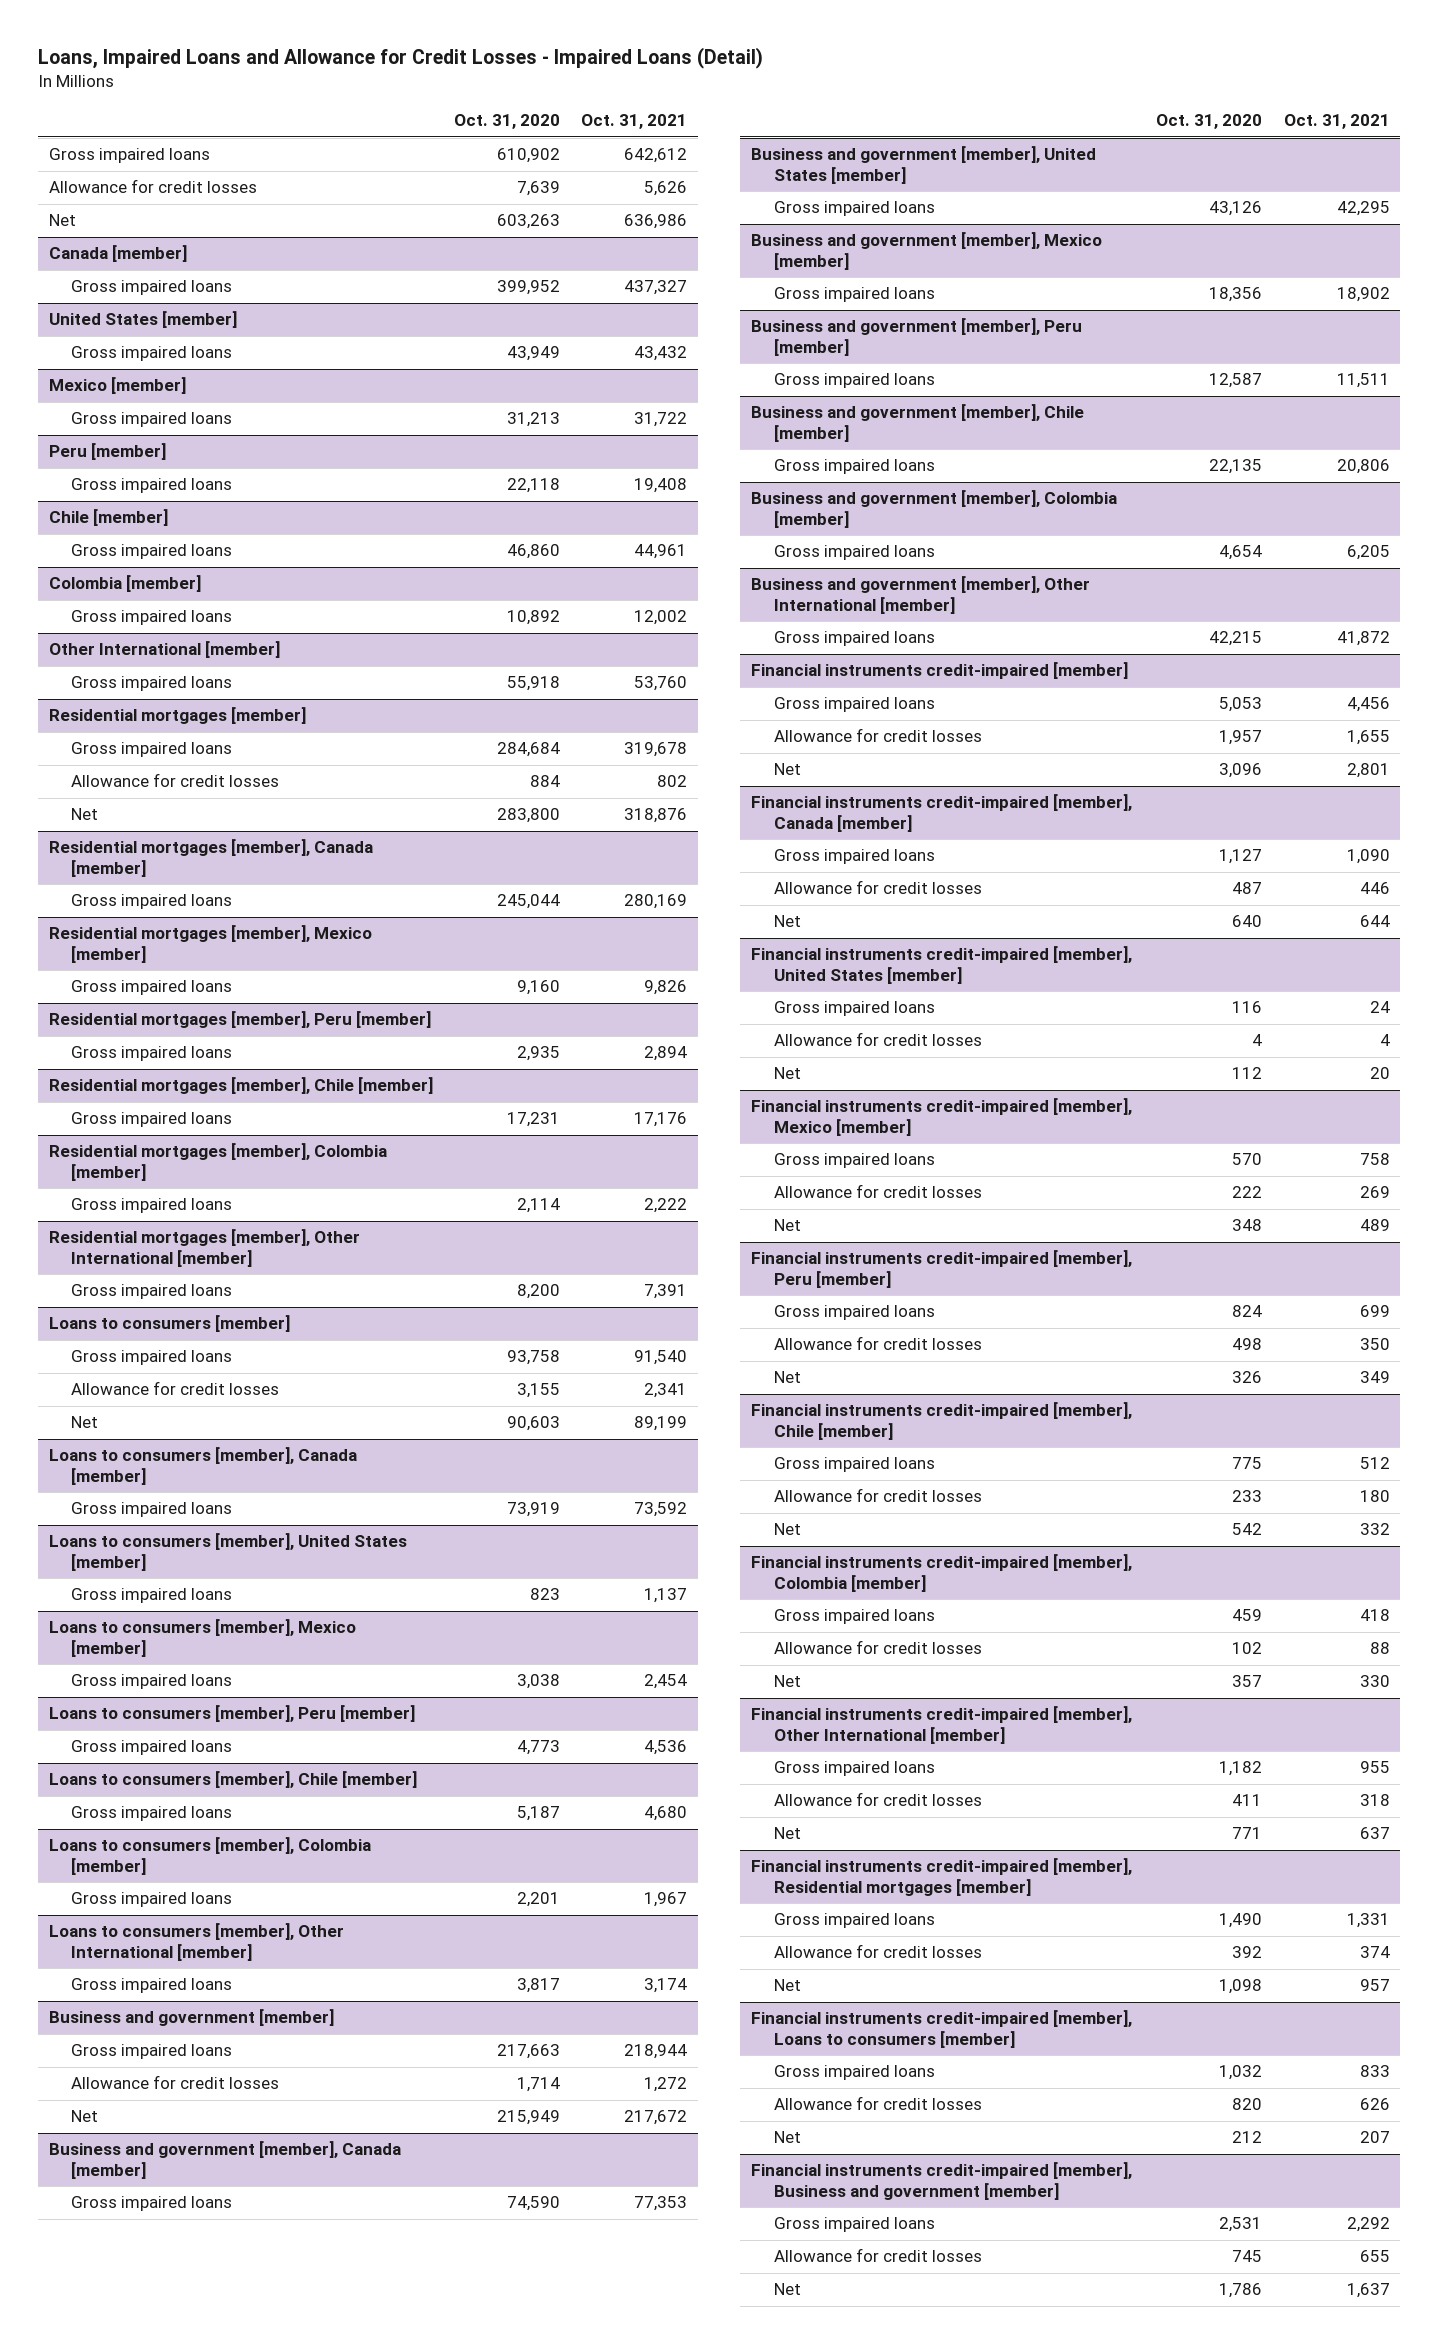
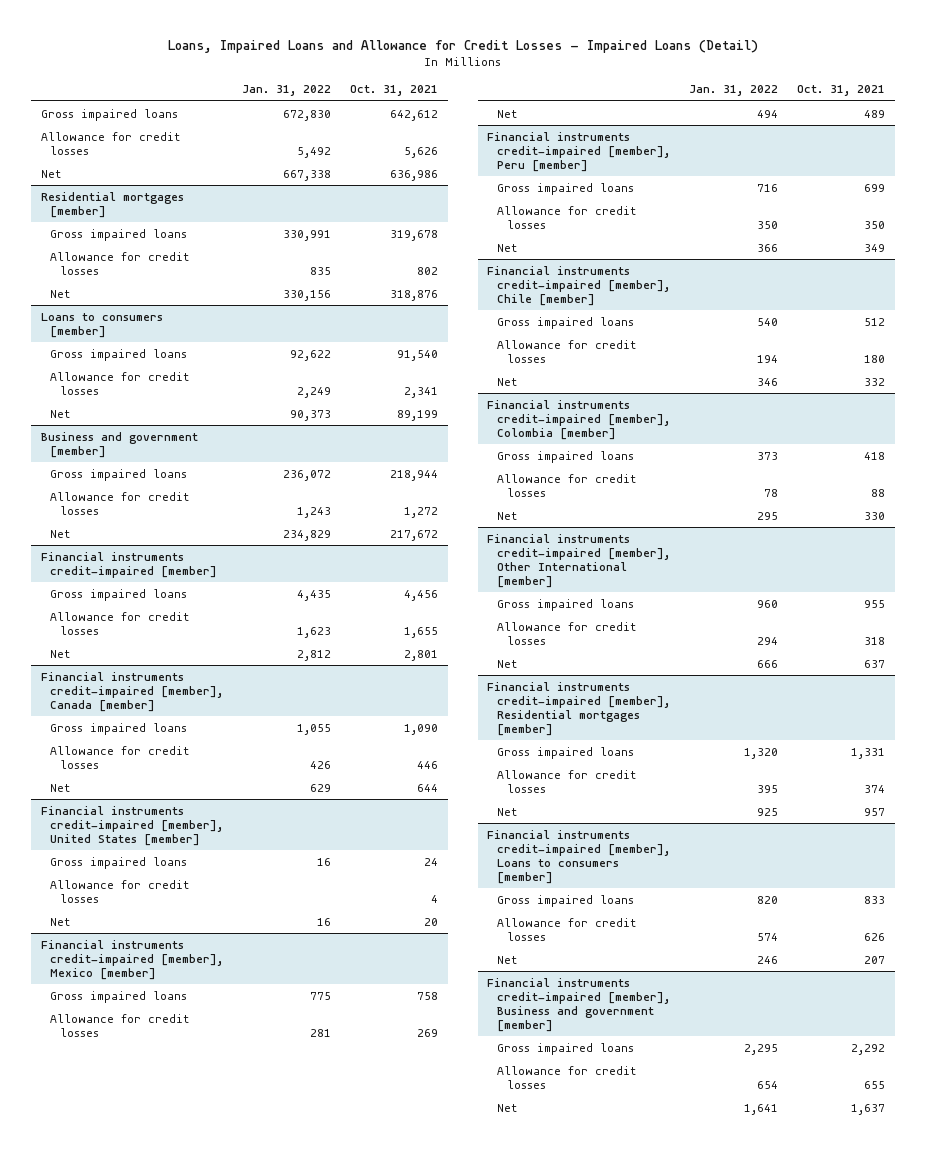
[454,114,561,130] Oct. 31, 2020 -> none
none -> [242,85,332,97] Jan. 31, 2022
[48,245,187,263] Canada [member] -> none
[71,280,233,296] Gross impaired loans -> none
[48,311,237,329] United States [member] -> none
[71,346,233,362] Gross impaired loans -> none
[48,377,186,395] Mexico [member] -> none
[71,412,233,428] Gross impaired loans -> none
[48,443,166,461] Peru [member] -> none
[71,478,233,494] Gross impaired loans -> none
[48,509,168,527] Chile [member] -> none
[71,544,233,560] Gross impaired loans -> none
[48,575,201,593] Colombia [member] -> none
[71,610,233,626] Gross impaired loans -> none
[48,641,280,659] Other International [member] -> none
[71,676,233,692] Gross impaired loans -> none
[48,839,373,878] Residential mortgages [member], Canada [member] -> none
[71,894,233,910] Gross impaired loans -> none
[48,925,372,964] Residential mortgages [member], Mexico [member] -> none
[71,980,233,996] Gross impaired loans -> none
[48,1011,431,1029] Residential mortgages [member], Peru [member] -> none
[71,1046,233,1062] Gross impaired loans -> none
[48,1077,433,1095] Residential mortgages [member], Chile [member] -> none
[71,1112,233,1128] Gross impaired loans -> none
[48,1143,387,1182] Residential mortgages [member], Colombia [member] -> none
[71,1198,233,1214] Gross impaired loans -> none
[48,1229,360,1268] Residential mortgages [member], Other International [member] -> none
[71,1284,233,1300] Gross impaired loans -> none
[48,1447,357,1486] Loans to consumers [member], Canada [member] -> none
[71,1502,233,1518] Gross impaired loans -> none
[48,1533,407,1572] Loans to consumers [member], United States [member] -> none
[71,1588,233,1604] Gross impaired loans -> none
[48,1619,356,1658] Loans to consumers [member], Mexico [member] -> none
[71,1674,233,1690] Gross impaired loans -> none
[48,1705,415,1723] Loans to consumers [member], Peru [member] -> none
[71,1740,233,1756] Gross impaired loans -> none
[48,1771,417,1789] Loans to consumers [member], Chile [member] -> none
[71,1806,233,1822] Gross impaired loans -> none
[48,1837,371,1876] Loans to consumers [member], Colombia [member] -> none
[71,1892,233,1908] Gross impaired loans -> none
[48,1923,344,1962] Loans to consumers [member], Other International [member] -> none
[71,1978,233,1994] Gross impaired loans -> none
[48,2141,401,2180] Business and government [member], Canada [member] -> none
[71,2196,233,2212] Gross impaired loans -> none
[751,146,1097,185] Business and government [member], United States [member] -> none
[773,201,935,217] Gross impaired loans -> none
[751,232,1103,271] Business and government [member], Mexico [member] -> none
[773,287,935,303] Gross impaired loans -> none
[751,318,1083,357] Business and government [member], Peru [member] -> none
[773,373,935,389] Gross impaired loans -> none
[751,404,1085,443] Business and government [member], Chile [member] -> none
[773,459,935,475] Gross impaired loans -> none
[751,490,1118,529] Business and government [member], Colombia [member] -> none
[773,545,935,561] Gross impaired loans -> none
[751,576,1091,615] Business and government [member], Other International [member] -> none
[773,631,935,647] Gross impaired loans -> none

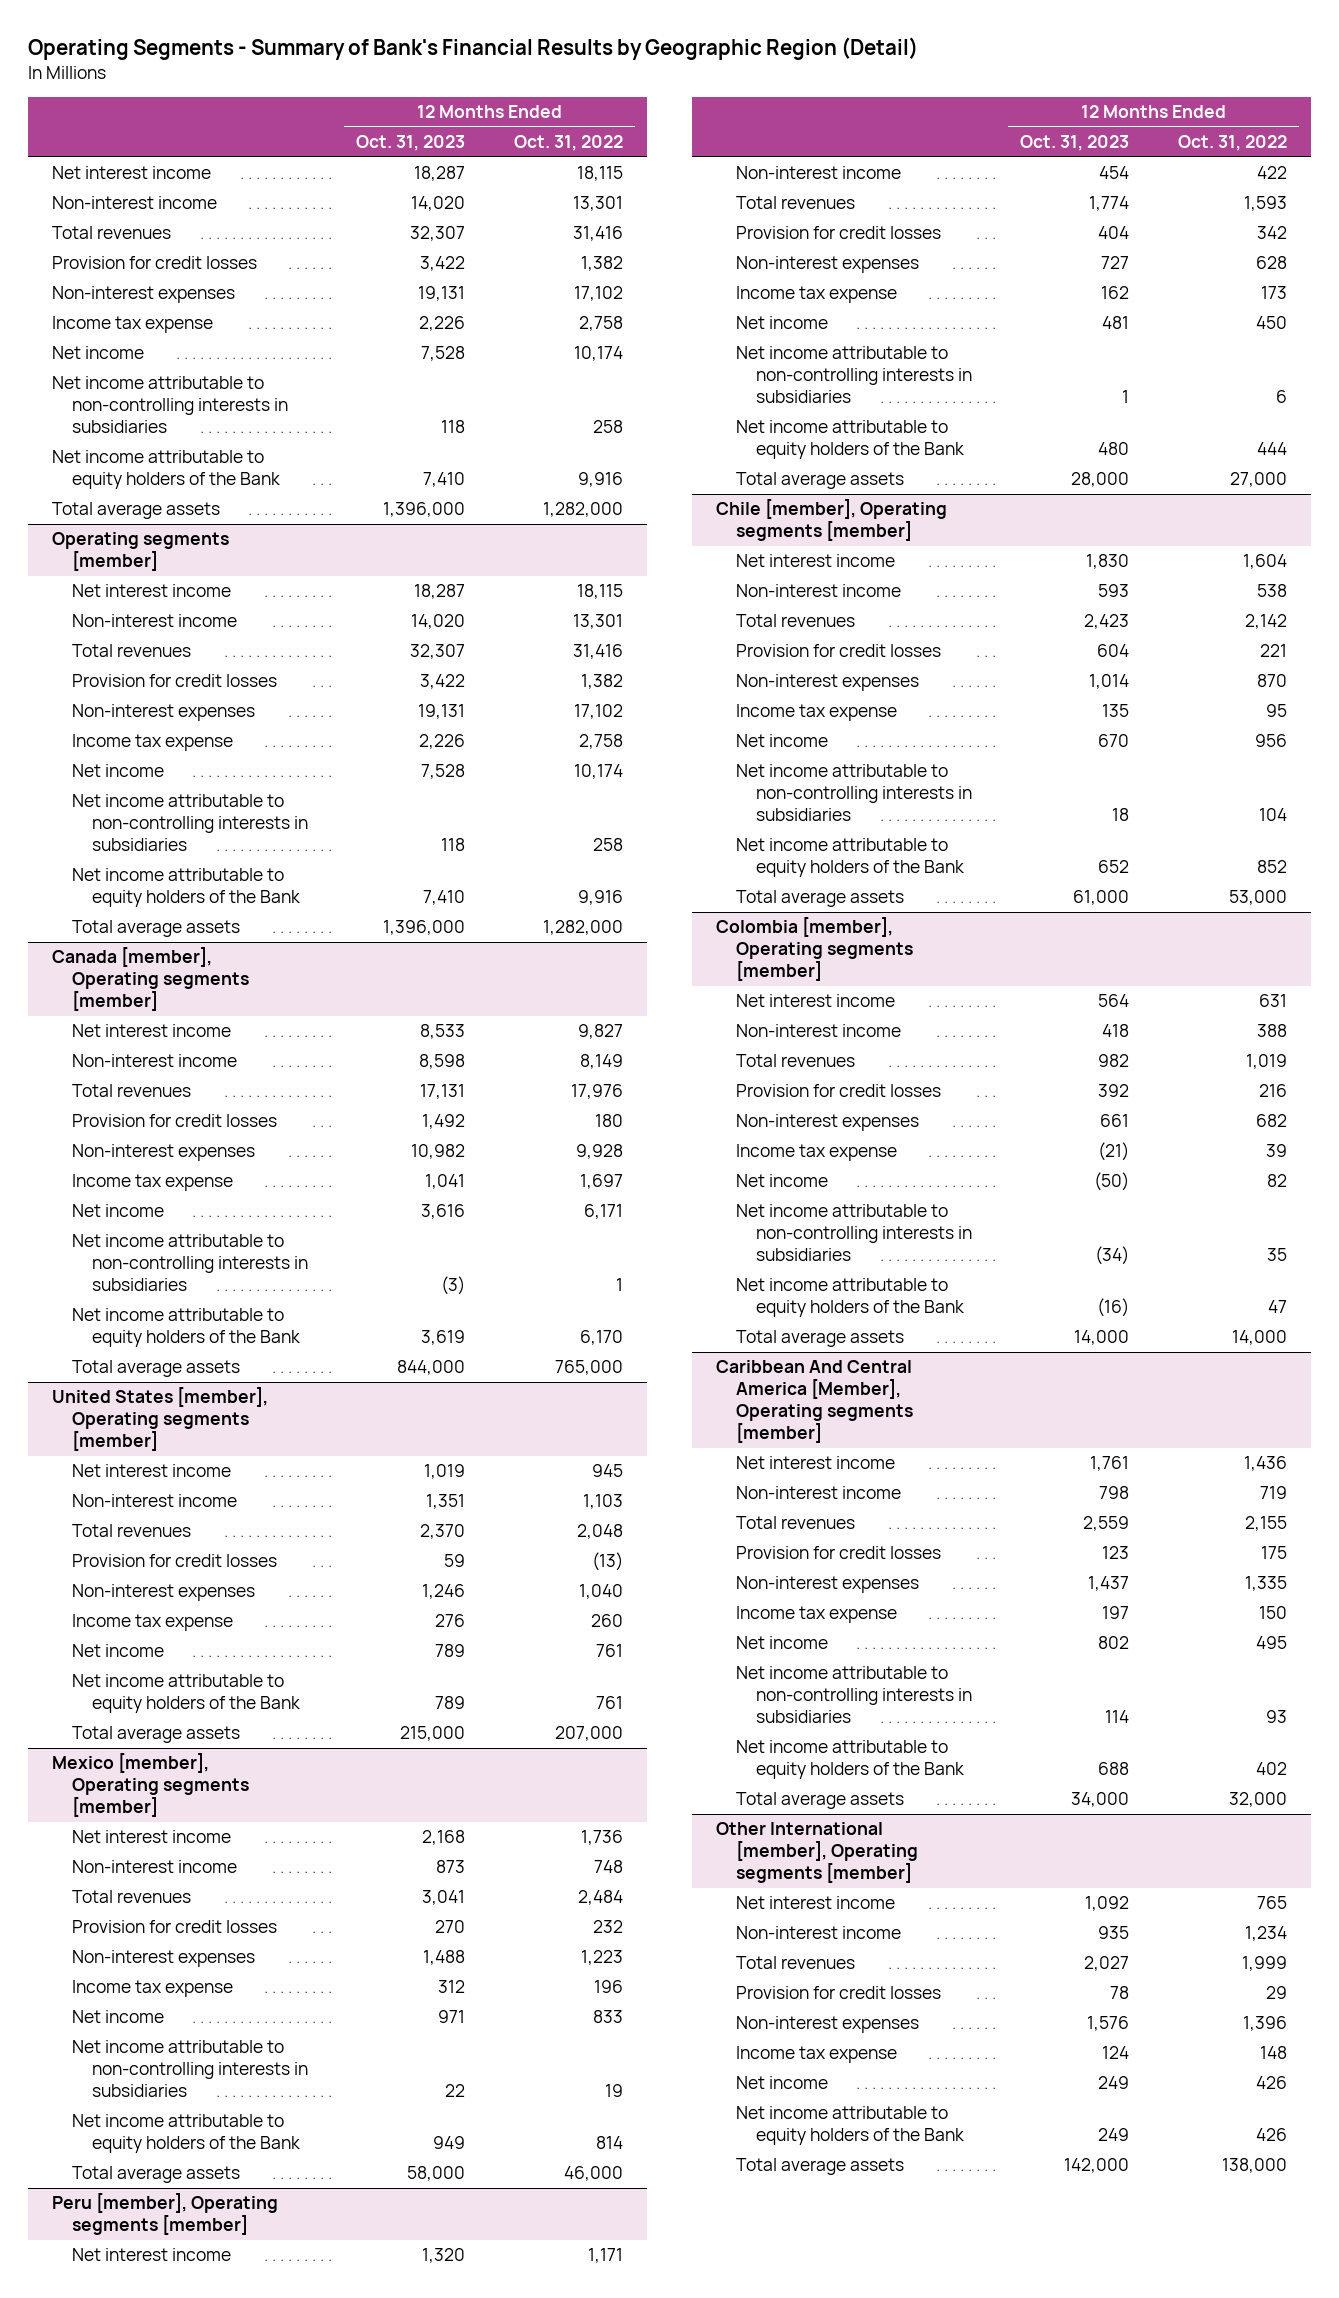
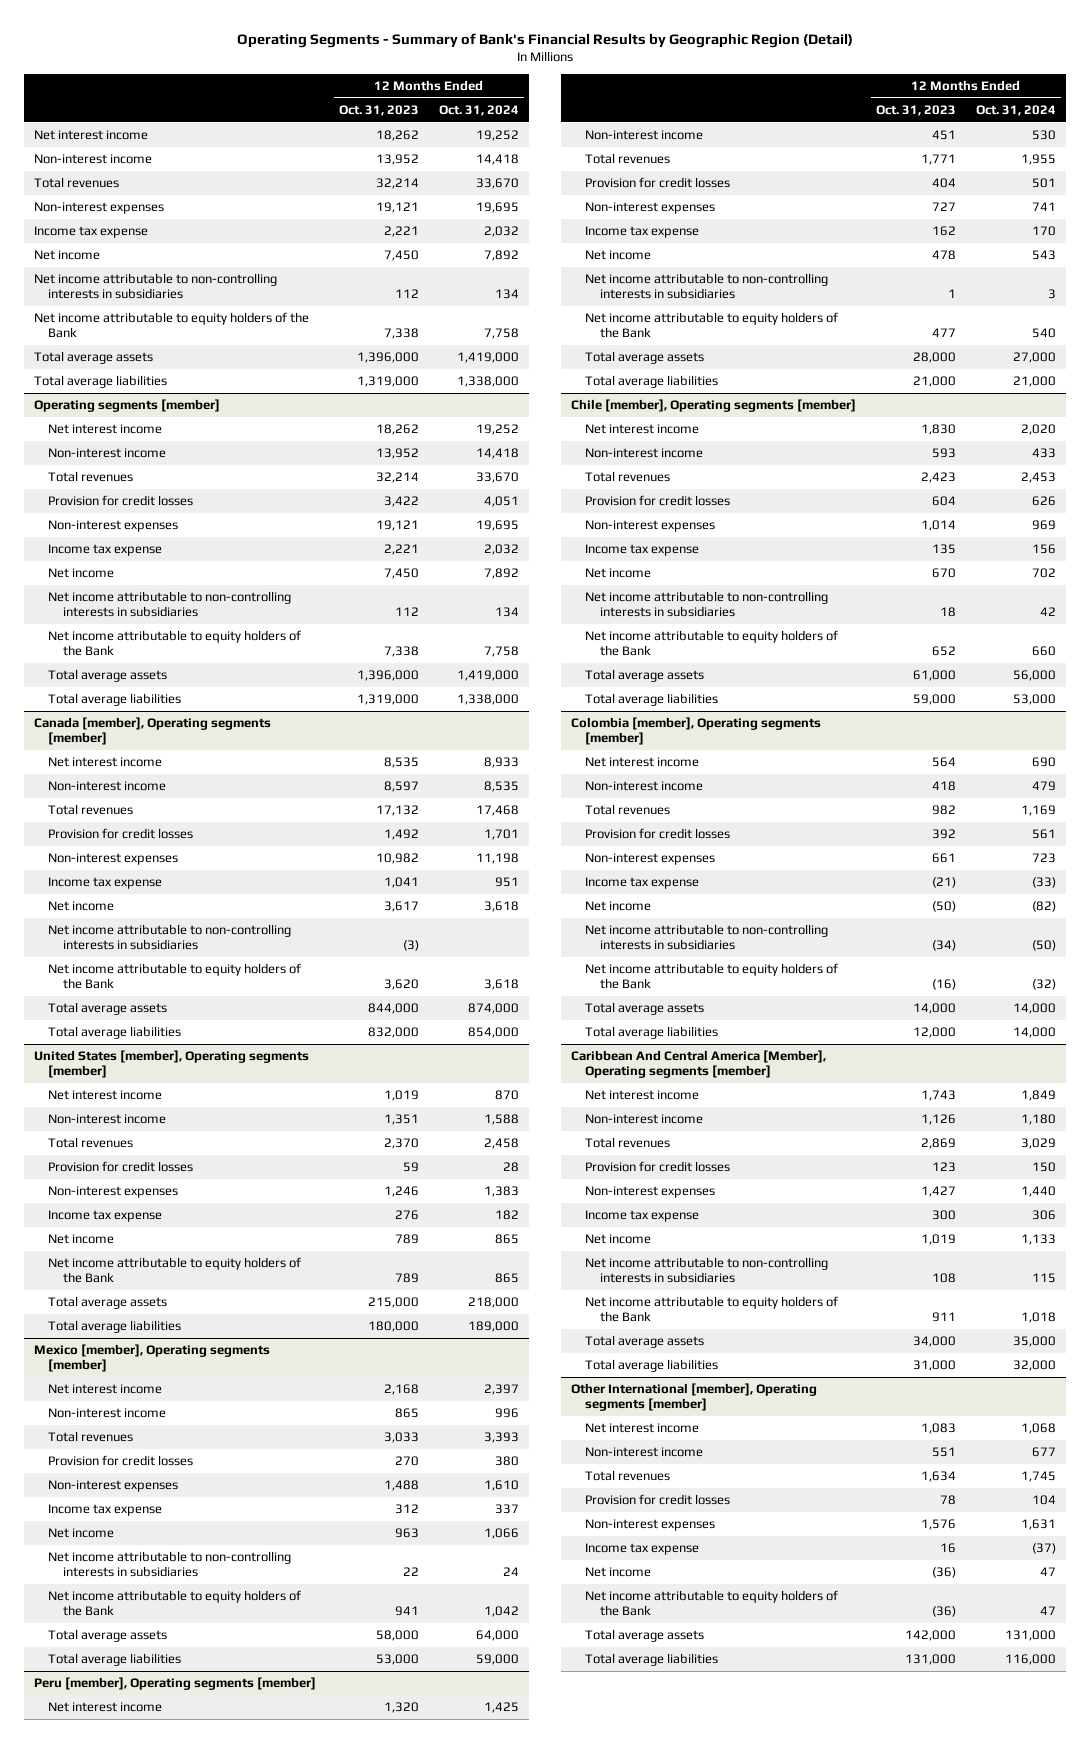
[513,135,623,152] Oct. 31, 2022 -> none
none -> [439,105,520,117] Oct. 31, 2024
[51,256,257,270] Provision for credit losses -> none
[414,166,466,182] 18,287 -> [376,130,420,142] 18,262
[411,196,466,212] 14,020 -> [376,154,420,166] 13,952
[410,226,466,242] 32,307 -> [376,178,420,190] 32,214
[418,286,466,302] 19,131 -> [376,202,420,214] 19,121
[419,316,466,332] 2,226 -> [384,226,420,238] 2,221
[421,346,466,362] 7,528 -> [384,250,420,262] 7,450
[441,420,466,434] 118 -> [395,289,420,299] 112
[423,472,466,488] 7,410 -> [384,328,420,340] 7,338
none -> [34,375,168,389] Total average liabilities
[414,584,466,600] 18,287 -> [376,424,420,436] 18,262
[411,614,466,630] 14,020 -> [376,448,420,460] 13,952
[410,644,466,660] 32,307 -> [376,472,420,484] 32,214
[418,704,466,720] 19,131 -> [376,520,420,532] 19,121
[419,734,466,750] 2,226 -> [384,544,420,556] 2,221
[421,764,466,780] 7,528 -> [384,568,420,580] 7,450
[441,838,466,852] 118 -> [395,607,420,617] 112
[423,890,466,906] 7,410 -> [384,646,420,658] 7,338
none -> [48,693,182,707] Total average liabilities
[420,1024,466,1040] 8,533 -> [384,757,420,769] 8,535
[419,1054,466,1070] 8,598 -> [384,781,420,793] 8,597
[420,1084,466,1100] 17,131 -> [376,805,420,817] 17,132
[421,1204,466,1220] 3,616 -> [384,901,420,913] 3,617
[421,1330,466,1346] 3,619 -> [384,979,420,991] 3,620
none -> [48,1026,182,1040] Total average liabilities
none -> [48,1320,182,1334] Total average liabilities
[436,1860,466,1874] 873 -> [395,1408,420,1419] 865
[422,1890,466,1906] 3,041 -> [384,1432,420,1444] 3,033
[438,2010,466,2024] 971 -> [395,1528,420,1539] 963
[433,2136,466,2150] 949 -> [395,1606,420,1617] 941
none -> [48,1653,182,1667] Total average liabilities
[1099,166,1130,180] 454 -> [931,130,956,141] 451
[1089,196,1130,212] 1,774 -> [920,154,956,166] 1,771
[1102,316,1130,330] 481 -> [931,250,956,261] 478
[1098,442,1130,456] 480 -> [931,328,956,338] 477
none -> [585,375,719,389] Total average liabilities
none -> [585,693,719,707] Total average liabilities
none -> [585,1026,719,1040] Total average liabilities
[1090,1456,1130,1472] 1,761 -> [920,1090,956,1102] 1,743
[1099,1486,1130,1500] 798 -> [920,1114,956,1126] 1,126
[1083,1516,1130,1532] 2,559 -> [920,1138,956,1150] 2,869
[1088,1576,1130,1592] 1,437 -> [920,1186,956,1198] 1,427
[1102,1606,1130,1620] 197 -> [931,1210,956,1221] 300
[1098,1636,1130,1650] 802 -> [920,1234,956,1246] 1,019
[1105,1710,1130,1724] 114 -> [931,1273,956,1284] 108
[1098,1762,1130,1776] 688 -> [931,1312,956,1323] 911
none -> [585,1359,719,1373] Total average liabilities
[1085,1896,1130,1912] 1,092 -> [920,1423,956,1435] 1,083
[1098,1926,1130,1940] 935 -> [931,1447,956,1458] 551
[1084,1956,1130,1972] 2,027 -> [920,1471,956,1483] 1,634
[1102,2046,1130,2060] 124 -> [939,1543,956,1554] 16
[1098,2076,1130,2090] 249 -> [931,1567,956,1579] (36)
[1098,2128,1130,2142] 249 -> [931,1606,956,1618] (36)
none -> [585,1653,719,1667] Total average liabilities

